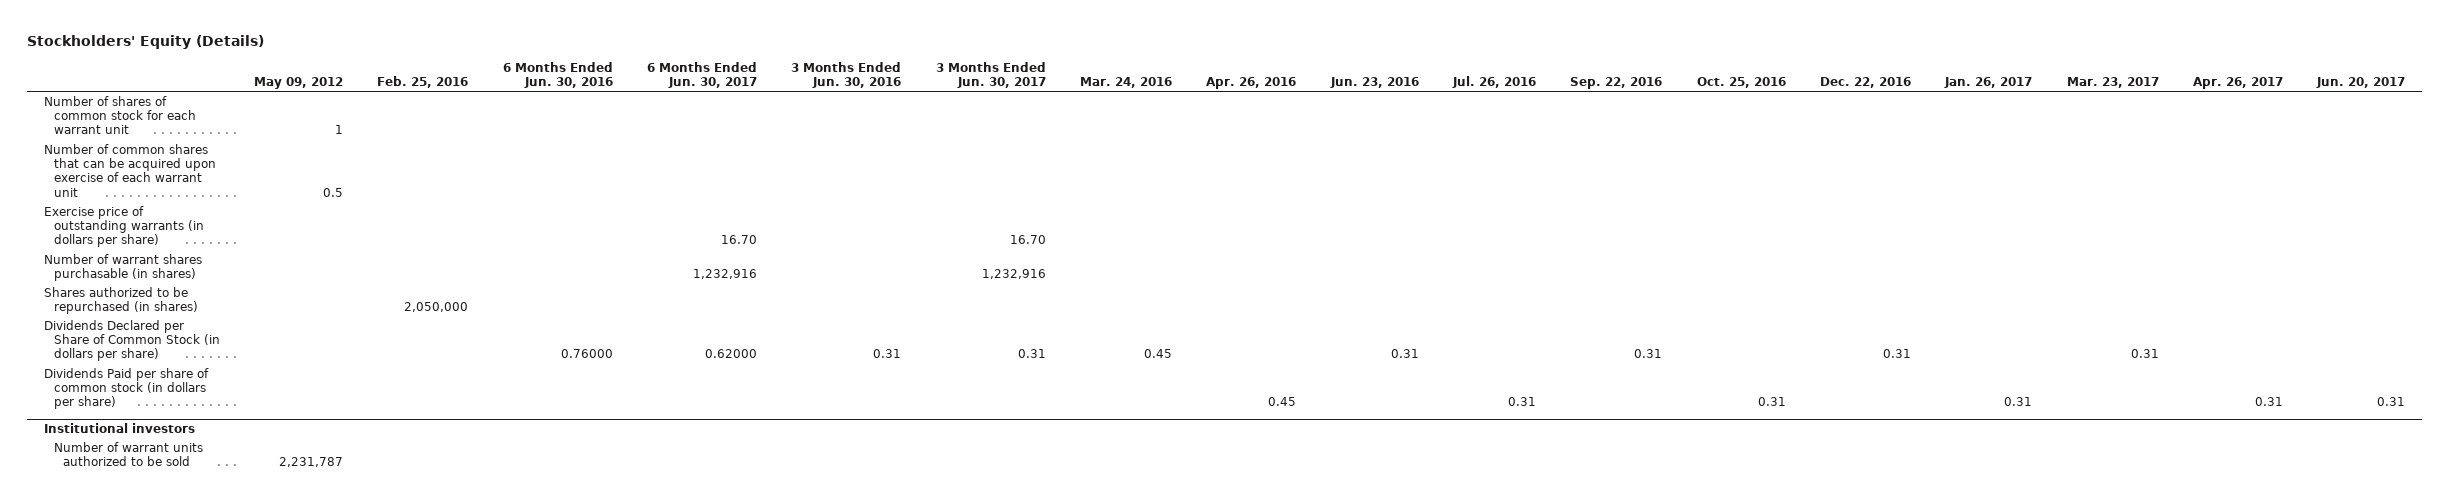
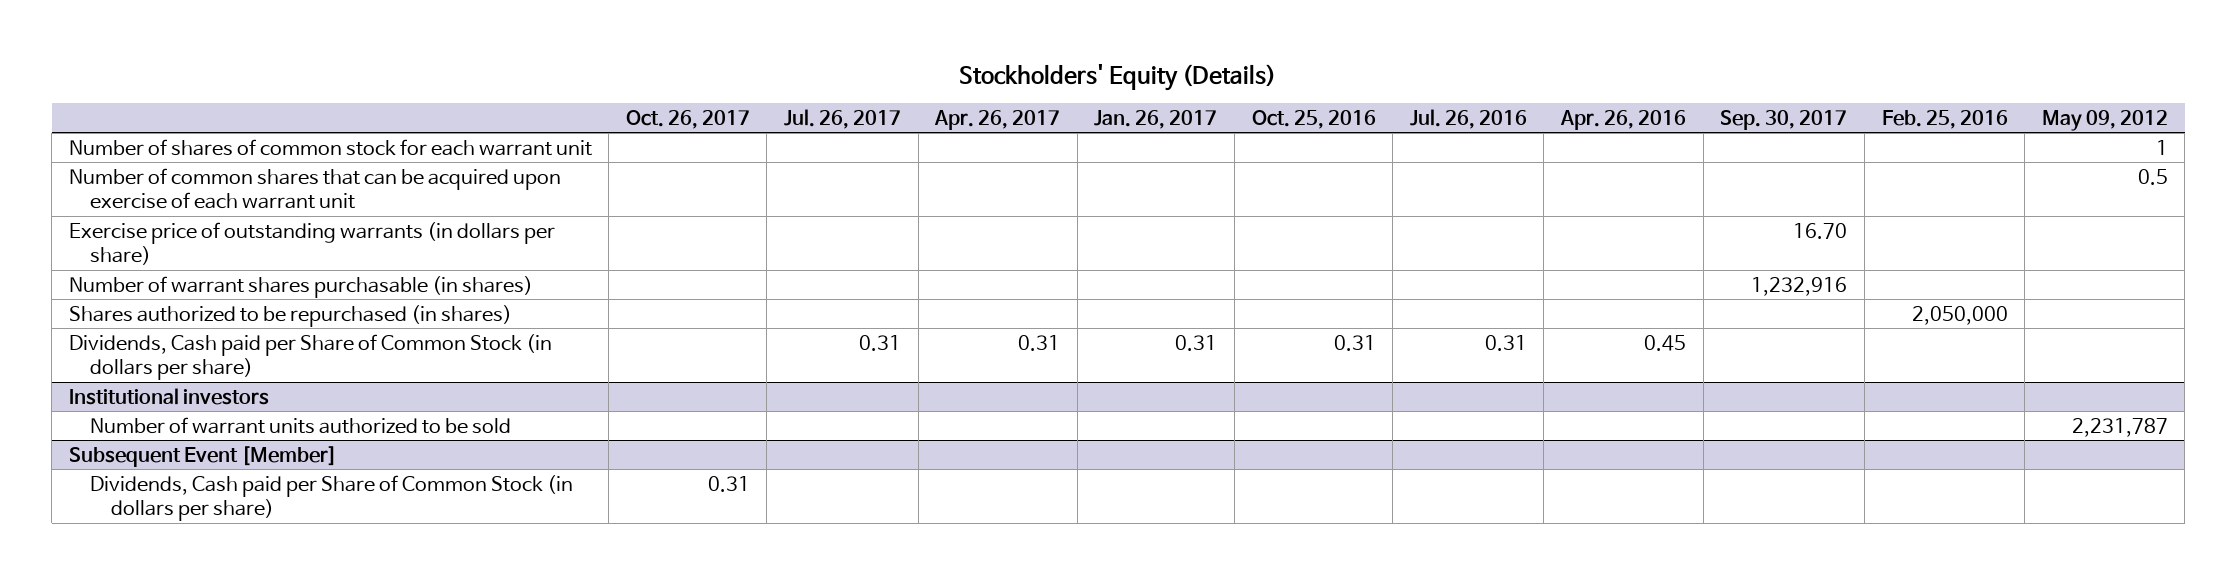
[502,61,613,89] 6 Months Ended Jun. 30, 2016 -> none
[647,61,758,89] 6 Months Ended Jun. 30, 2017 -> none
[791,61,902,89] 3 Months Ended Jun. 30, 2016 -> none
[935,61,1046,89] 3 Months Ended Jun. 30, 2017 -> none
[1079,77,1172,89] Mar. 24, 2016 -> none
[1329,77,1419,89] Jun. 23, 2016 -> none
[1570,77,1663,90] Sep. 22, 2016 -> none
[1819,77,1911,89] Dec. 22, 2016 -> none
[2066,77,2159,89] Mar. 23, 2017 -> none
[2316,77,2406,89] Jun. 20, 2017 -> none
none -> [625,109,750,129] Oct. 26, 2017
none -> [784,108,902,129] Jul. 26, 2017
none -> [1720,109,1848,130] Sep. 30, 2017
[44,319,220,362] Dividends Declared per Share of Common Stock (in dollars per share) -> none
[44,367,210,410] Dividends Paid per share of common stock (in dollars per share) -> [68,333,552,381] Dividends, Cash paid per Share of Common Stock (in dollars per share)
none -> [68,445,337,467] Subsequent Event [Member]
none -> [90,474,574,522] Dividends, Cash paid per Share of Common Stock (in dollars per share)

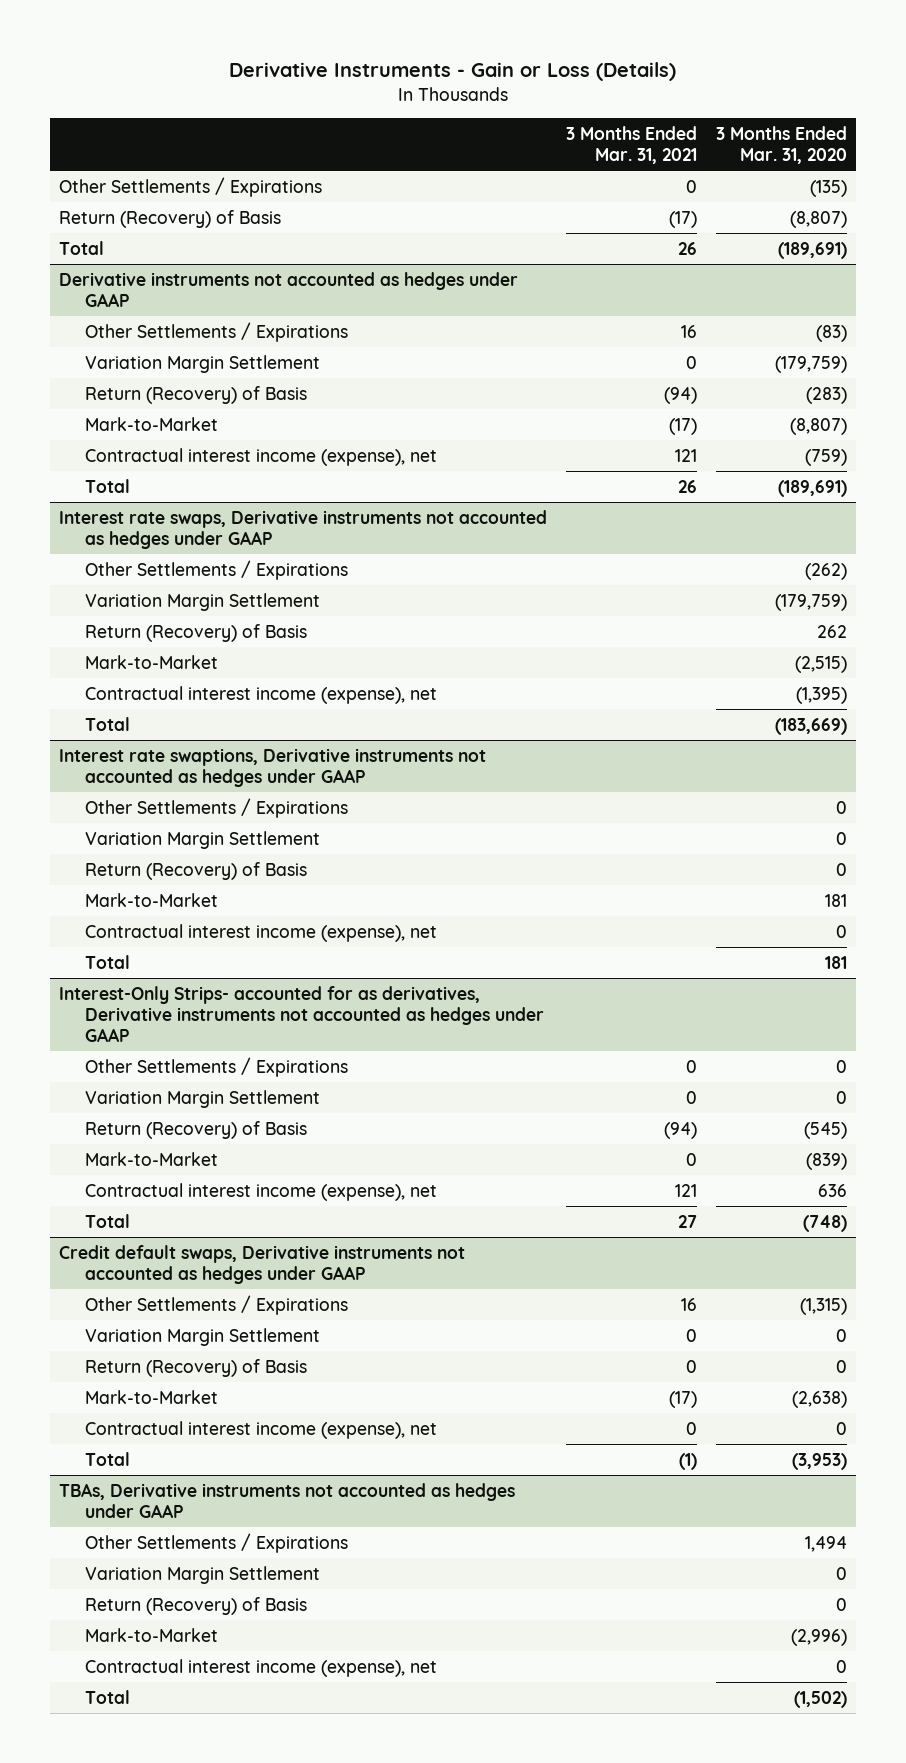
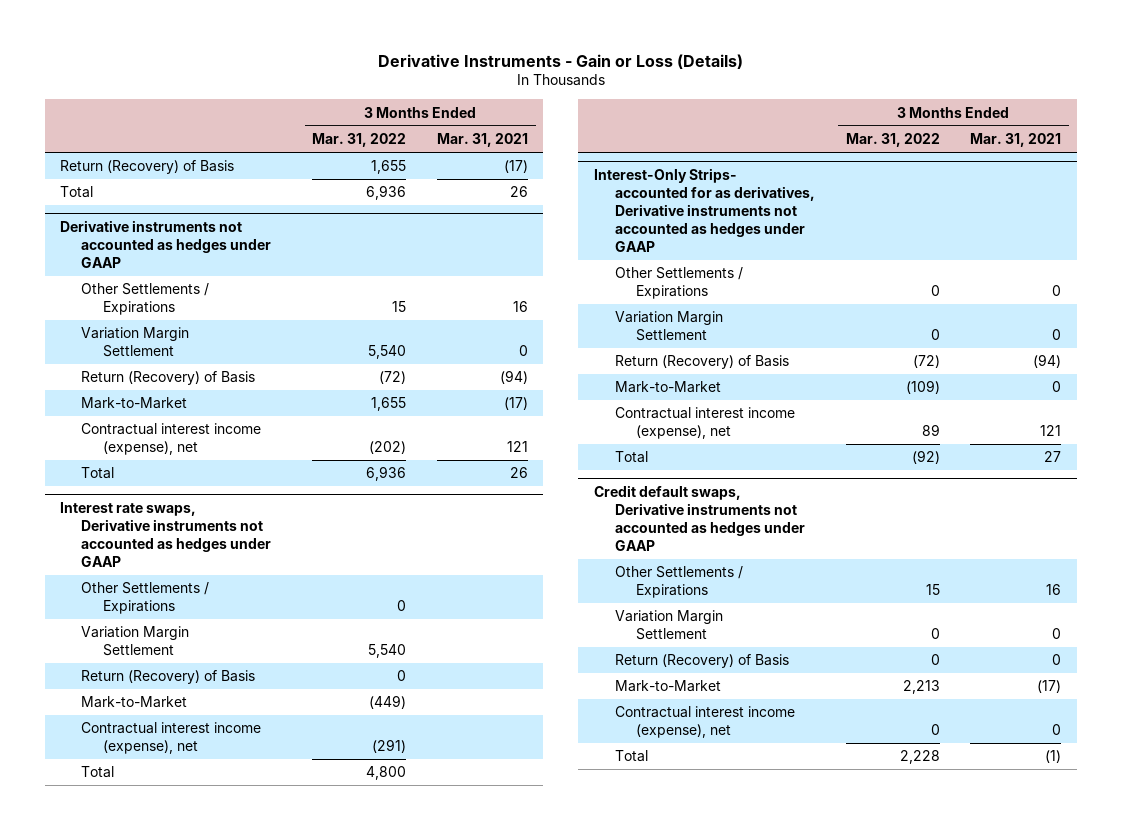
[715,126,847,165] 3 Months Ended Mar. 31, 2020 -> none
none -> [312,133,407,148] Mar. 31, 2022
[59,176,323,197] Other Settlements / Expirations -> none
[59,747,487,787] Interest rate swaptions, Derivative instruments not accounted as hedges under GAAP -> none
[84,797,348,818] Other Settlements / Expirations -> none
[84,830,320,849] Variation Margin Settlement -> none
[84,861,307,880] Return (Recovery) of Basis -> none
[84,892,218,907] Mark-to-Market -> none
[84,923,437,942] Contractual interest income (expense), net -> none
[84,954,130,969] Total -> none
[59,1482,516,1518] TBAs, Derivative instruments not accounted as hedges under GAAP -> none
[84,1532,348,1553] Other Settlements / Expirations -> none
[84,1565,320,1584] Variation Margin Settlement -> none
[84,1596,307,1615] Return (Recovery) of Basis -> none
[84,1627,218,1642] Mark-to-Market -> none
[84,1658,437,1677] Contractual interest income (expense), net -> none
[84,1689,130,1704] Total -> none

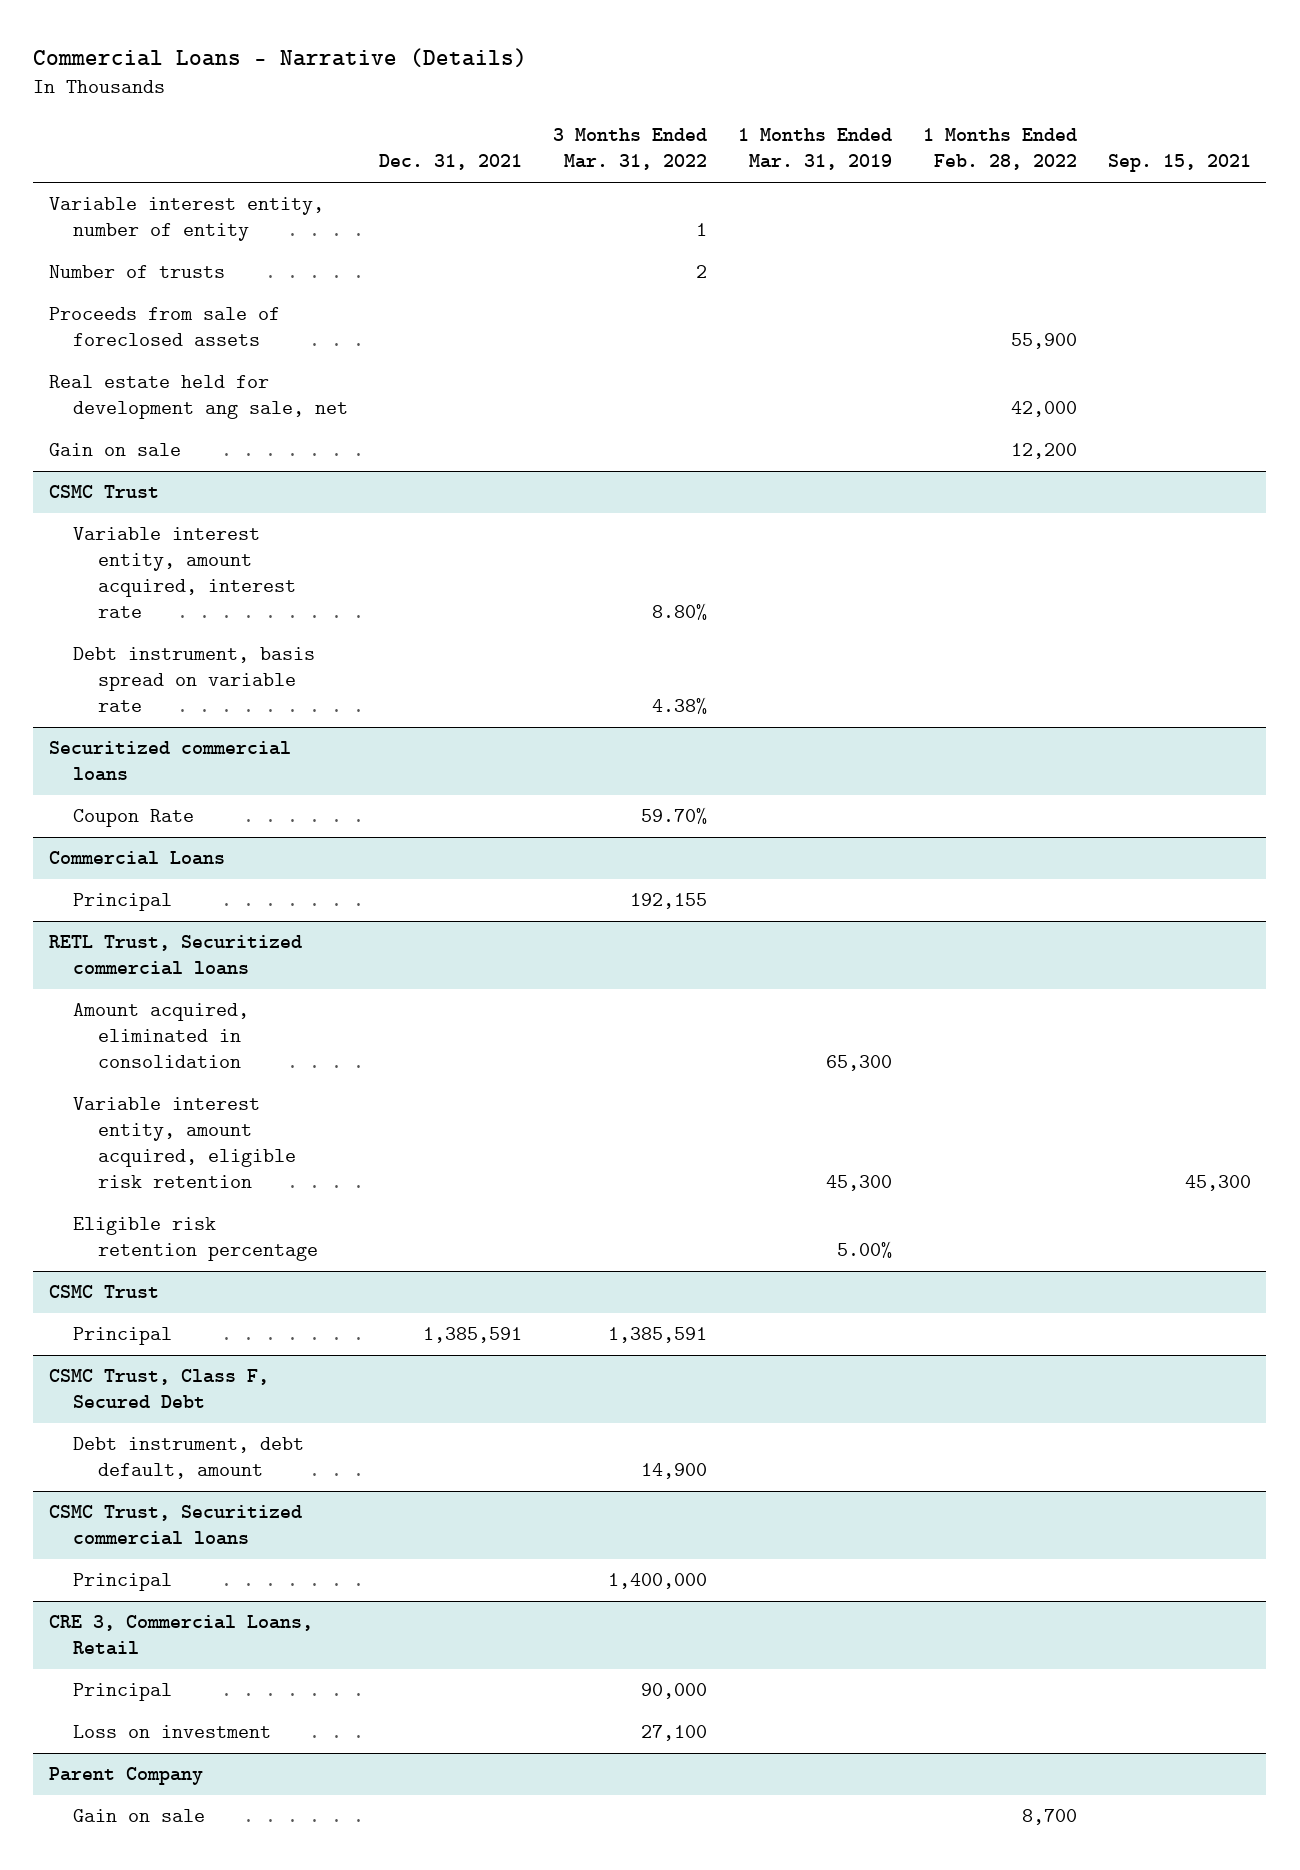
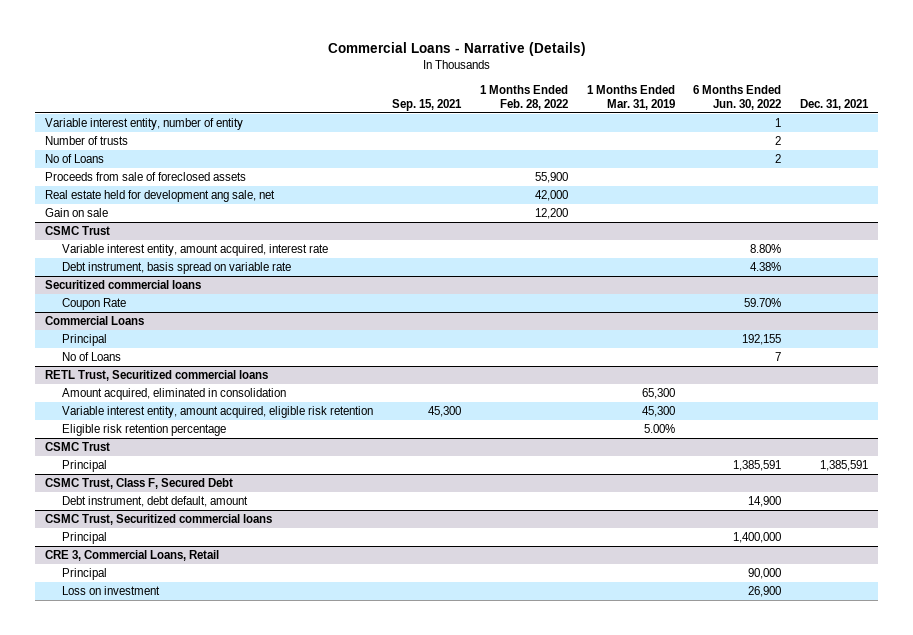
[553,128,708,171] 3 Months Ended Mar. 31, 2022 -> none
none -> [693,84,782,110] 6 Months Ended Jun. 30, 2022
none -> [44,153,104,163] No of Loans
none -> [62,351,122,361] No of Loans
[48,1767,203,1786] Parent Company -> none
[73,1809,206,1823] Gain on sale -> none

